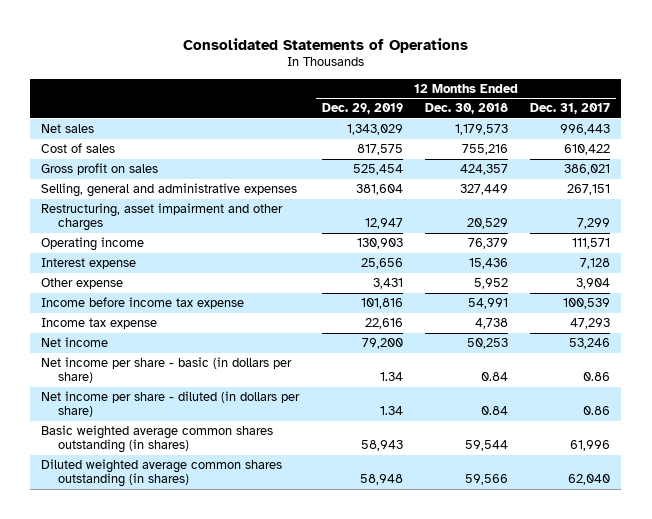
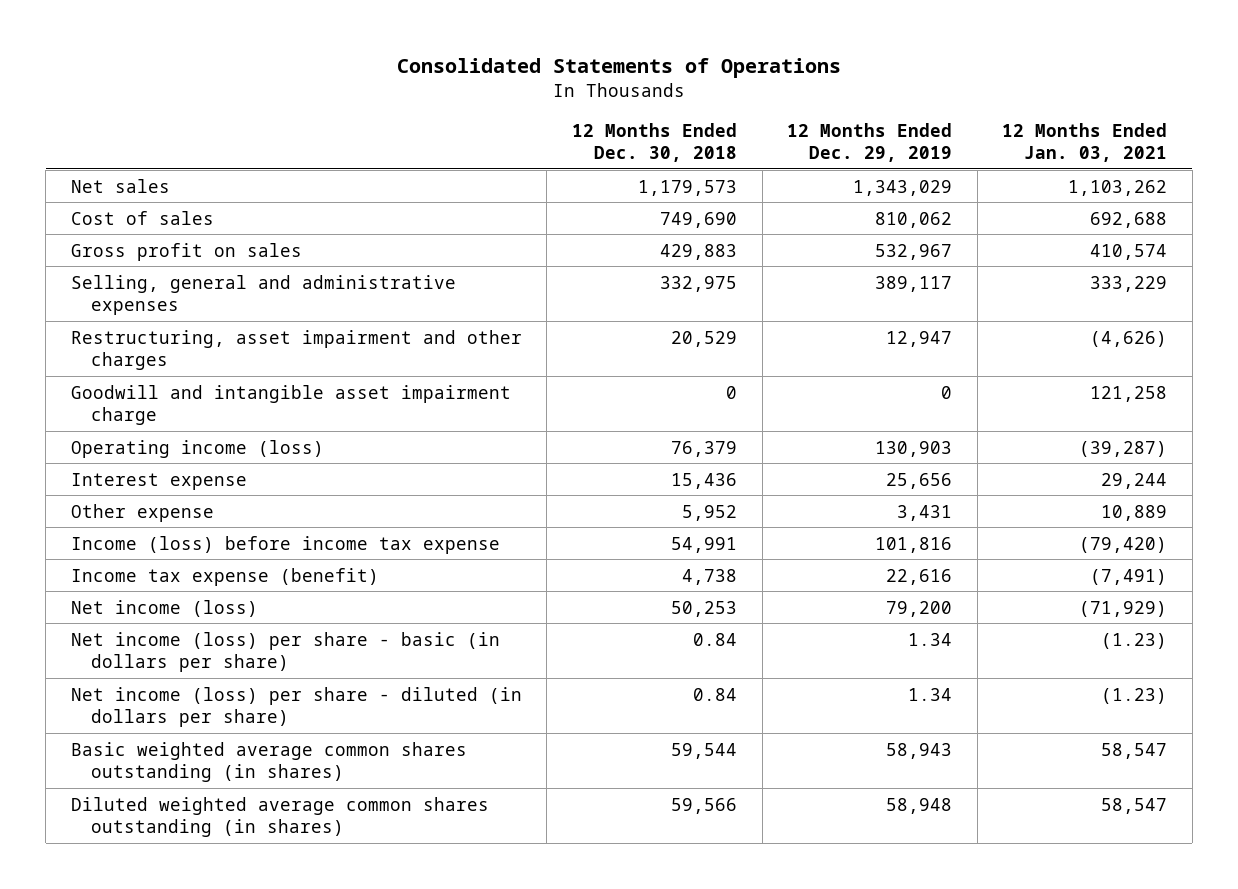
[530,103,611,115] Dec. 31, 2017 -> none
none -> [1002,122,1168,162] 12 Months Ended Jan. 03, 2021
[356,143,403,155] 817,575 -> [875,211,953,228] 810,062
[461,143,508,155] 755,216 -> [660,211,738,228] 749,690
[352,163,403,175] 525,454 -> [875,243,953,260] 532,967
[459,163,508,175] 424,357 -> [660,243,738,260] 429,883
[355,183,403,195] 381,604 -> [875,275,953,292] 389,117
[459,183,508,195] 327,449 -> [660,275,738,292] 332,975
none -> [70,384,511,425] Goodwill and intangible asset impairment charge
[41,236,145,251] Operating income -> [70,439,324,458] Operating income (loss)
[41,296,245,309] Income before income tax expense -> [70,535,500,554] Income (loss) before income tax expense
[41,317,158,329] Income tax expense -> [70,567,379,586] Income tax expense (benefit)
[41,336,109,347] Net income -> [70,599,258,617] Net income (loss)
[41,356,293,384] Net income per share - basic (in dollars per share) -> [70,631,500,672] Net income (loss) per share - basic (in dollars per share)
[41,390,301,418] Net income per share - diluted (in dollars per share) -> [70,686,522,727] Net income (loss) per share - diluted (in dollars per share)

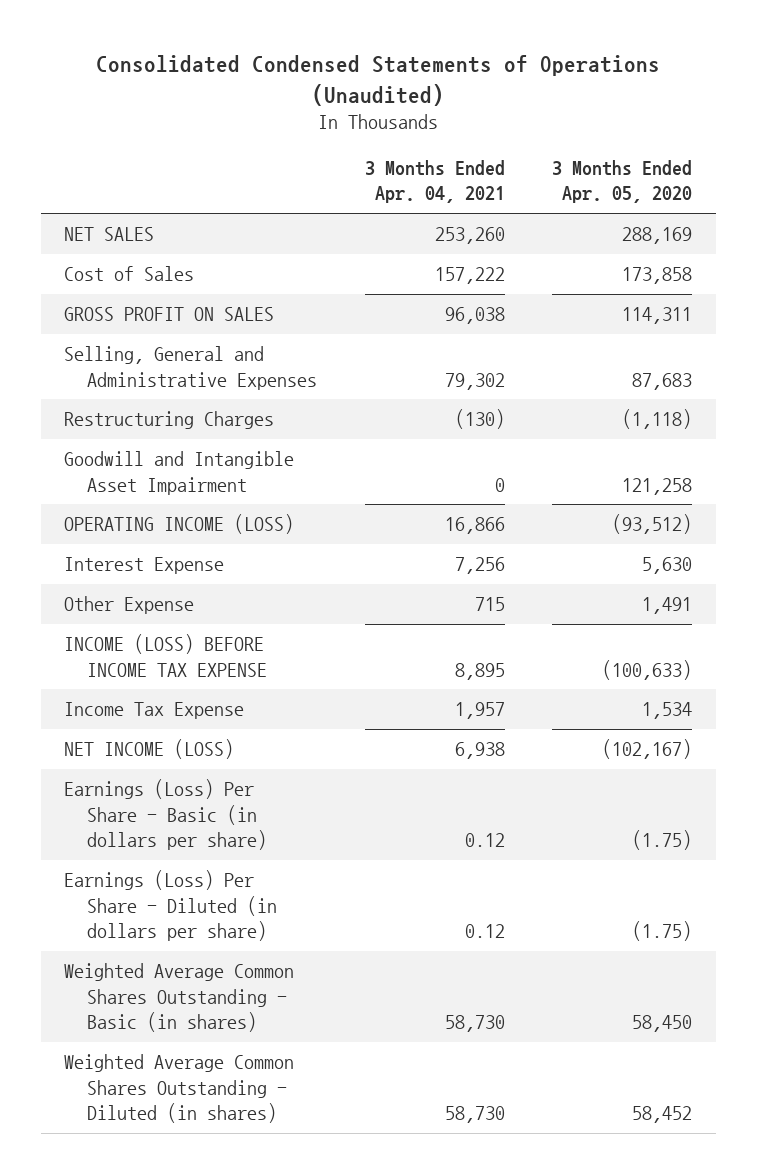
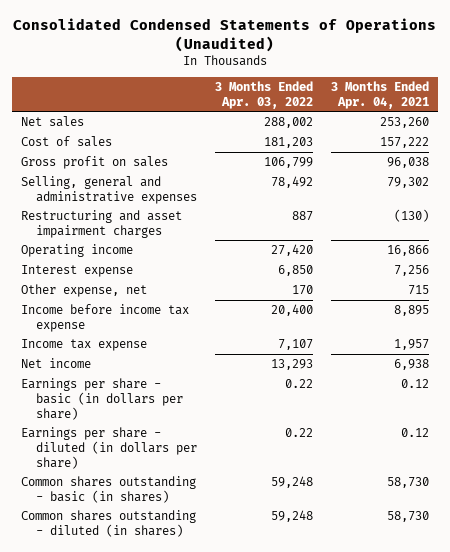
[552,160,693,204] 3 Months Ended Apr. 05, 2020 -> none
none -> [214,81,313,109] 3 Months Ended Apr. 03, 2022
[64,411,275,430] Restructuring Charges -> none
[64,451,295,495] Goodwill and Intangible Asset Impairment -> none
[64,227,155,242] NET SALES -> [20,116,84,128] Net sales
[64,266,195,282] Cost of Sales -> [20,136,112,148] Cost of sales
[64,307,275,322] GROSS PROFIT ON SALES -> [20,156,168,170] Gross profit on sales
[64,346,317,390] Selling, General and Administrative Expenses -> [20,176,197,204] Selling, general and administrative expenses
none -> [20,210,182,238] Restructuring and asset impairment charges
[64,514,295,535] OPERATING INCOME (LOSS) -> [20,244,133,258] Operating income
[64,557,225,575] Interest Expense -> [20,265,133,278] Interest expense
[64,596,195,615] Other Expense -> [20,284,147,298] Other expense, net
[64,634,267,677] INCOME (LOSS) BEFORE INCOME TAX EXPENSE -> [20,304,189,332] Income before income tax expense
[64,702,245,720] Income Tax Expense -> [20,339,147,352] Income tax expense
[64,739,235,760] NET INCOME (LOSS) -> [20,358,91,369] Net income
[64,779,267,850] Earnings (Loss) Per Share - Basic (in dollars per share) -> [20,378,183,420] Earnings per share - basic (in dollars per share)
[64,870,277,941] Earnings (Loss) Per Share - Diluted (in dollars per share) -> [20,427,197,469] Earnings per share - diluted (in dollars per share)
[64,963,295,1032] Weighted Average Common Shares Outstanding - Basic (in shares) -> [20,476,196,503] Common shares outstanding - basic (in shares)
[64,1054,295,1123] Weighted Average Common Shares Outstanding - Diluted (in shares) -> [20,510,196,537] Common shares outstanding - diluted (in shares)

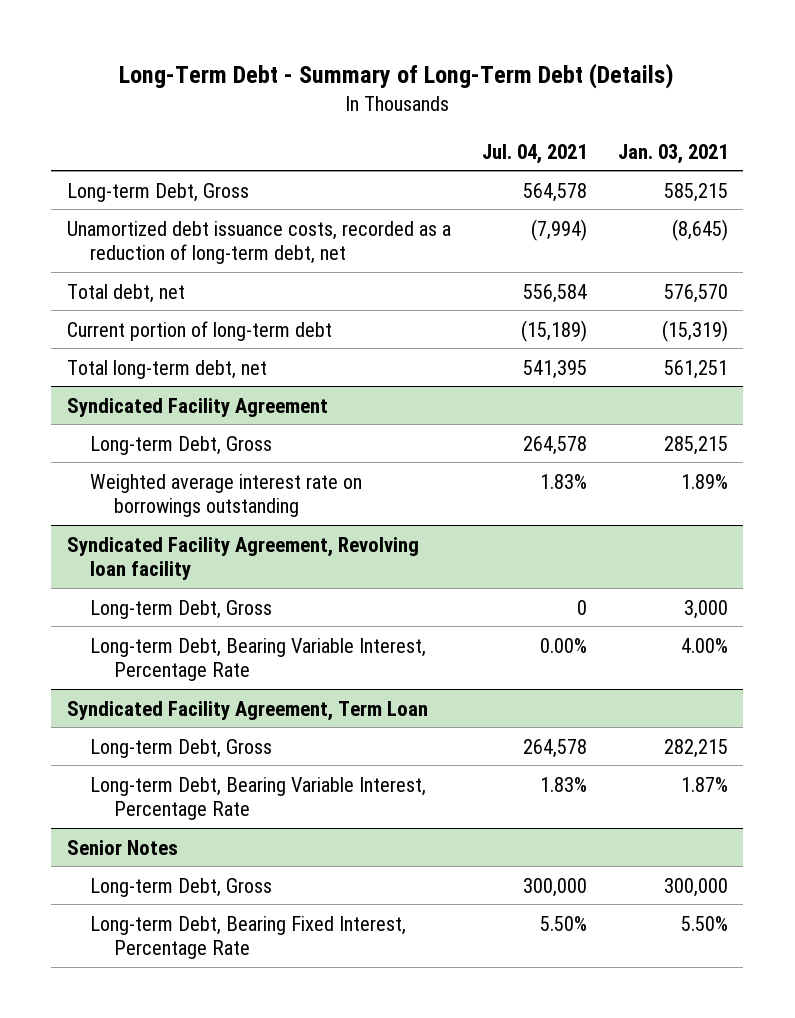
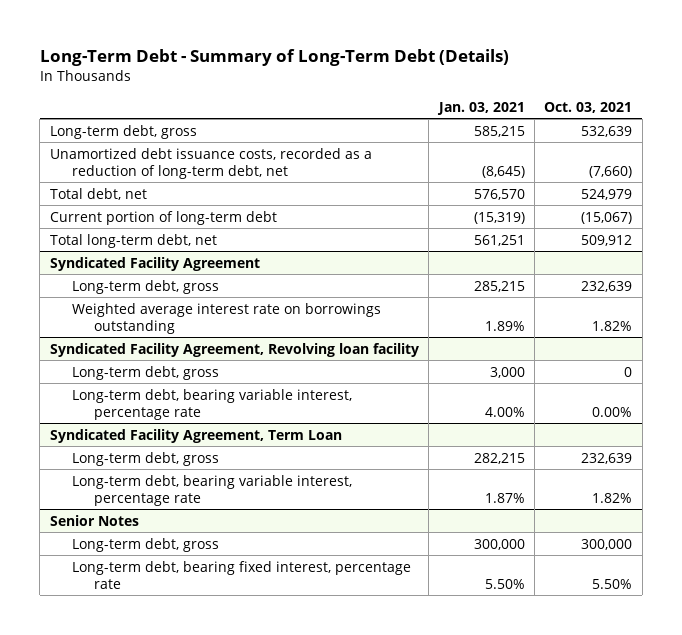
[481,143,587,164] Jul. 04, 2021 -> none
none -> [544,101,633,113] Oct. 03, 2021
[66,182,249,202] Long-term Debt, Gross -> [49,124,197,139] Long-term debt, gross
[90,435,273,455] Long-term Debt, Gross -> [72,279,220,294] Long-term debt, gross
[90,599,273,619] Long-term Debt, Gross -> [72,365,220,380] Long-term debt, gross
[90,637,427,682] Long-term Debt, Bearing Variable Interest, Percentage Rate -> [72,388,353,420] Long-term debt, bearing variable interest, percentage rate
[90,738,273,758] Long-term Debt, Gross -> [72,451,220,466] Long-term debt, gross
[90,776,427,821] Long-term Debt, Bearing Variable Interest, Percentage Rate -> [72,474,353,506] Long-term debt, bearing variable interest, percentage rate
[90,877,273,897] Long-term Debt, Gross -> [72,537,220,552] Long-term debt, gross
[90,915,407,960] Long-term Debt, Bearing Fixed Interest, Percentage Rate -> [72,560,412,589] Long-term debt, bearing fixed interest, percentage rate

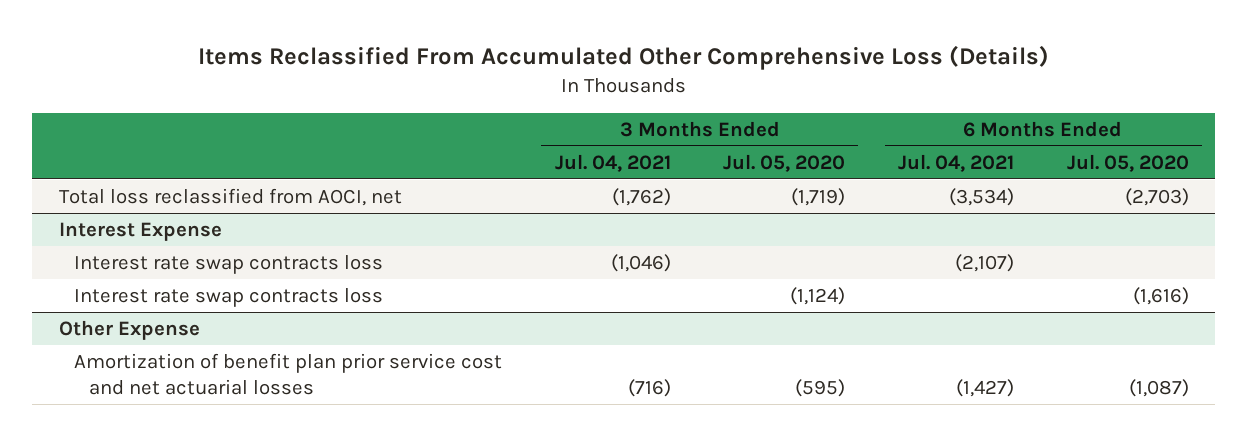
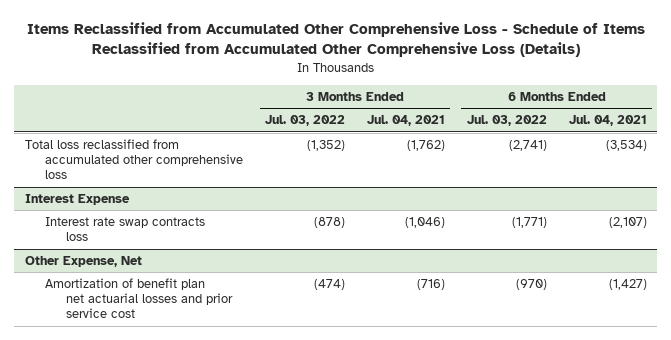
[197,45,1049,71] Items Reclassified From Accumulated Other Comprehensive Loss (Details) -> [26,21,645,58] Items Reclassified from Accumulated Other Comprehensive Loss - Schedule of Items Reclassified from Accumulated Other Comprehensive Loss (Details)
[723,153,846,172] Jul. 05, 2020 -> none
[1066,153,1189,172] Jul. 05, 2020 -> none
none -> [265,115,346,127] Jul. 03, 2022
none -> [466,115,547,127] Jul. 03, 2022
[58,187,402,206] Total loss reclassified from AOCI, net -> [24,139,244,180] Total loss reclassified from accumulated other comprehensive loss
[73,287,383,307] Interest rate swap contracts loss -> none
[58,319,200,340] Other Expense -> [24,256,142,268] Other Expense, Net
[73,352,502,395] Amortization of benefit plan prior service cost and net actuarial losses -> [45,278,234,319] Amortization of benefit plan net actuarial losses and prior service cost

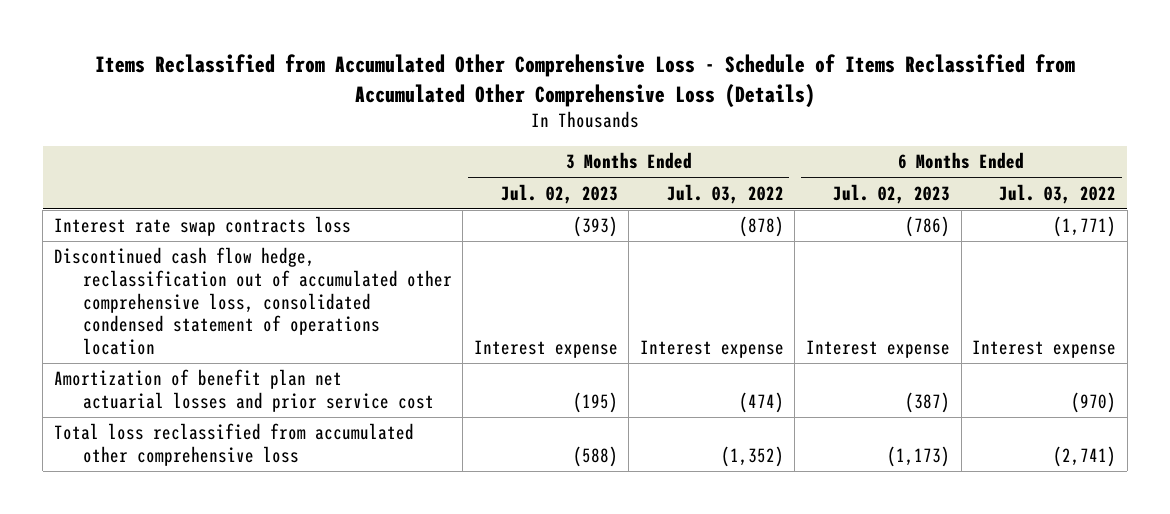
[366,115,445,127] Jul. 04, 2021 -> none
[568,115,647,127] Jul. 04, 2021 -> none
none -> [500,183,618,204] Jul. 02, 2023
none -> [833,183,951,204] Jul. 02, 2023
[24,194,130,206] Interest Expense -> none
[24,256,142,268] Other Expense, Net -> none
none -> [53,247,452,356] Discontinued cash flow hedge, reclassification out of accumulated other comprehensive loss, consolidated condensed statement of operations location
[24,139,244,180] Total loss reclassified from accumulated other comprehensive loss -> [53,423,414,467] Total loss reclassified from accumulated other comprehensive loss

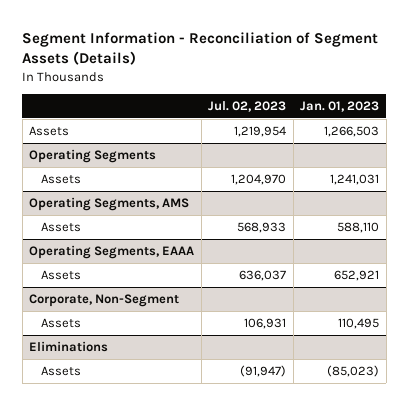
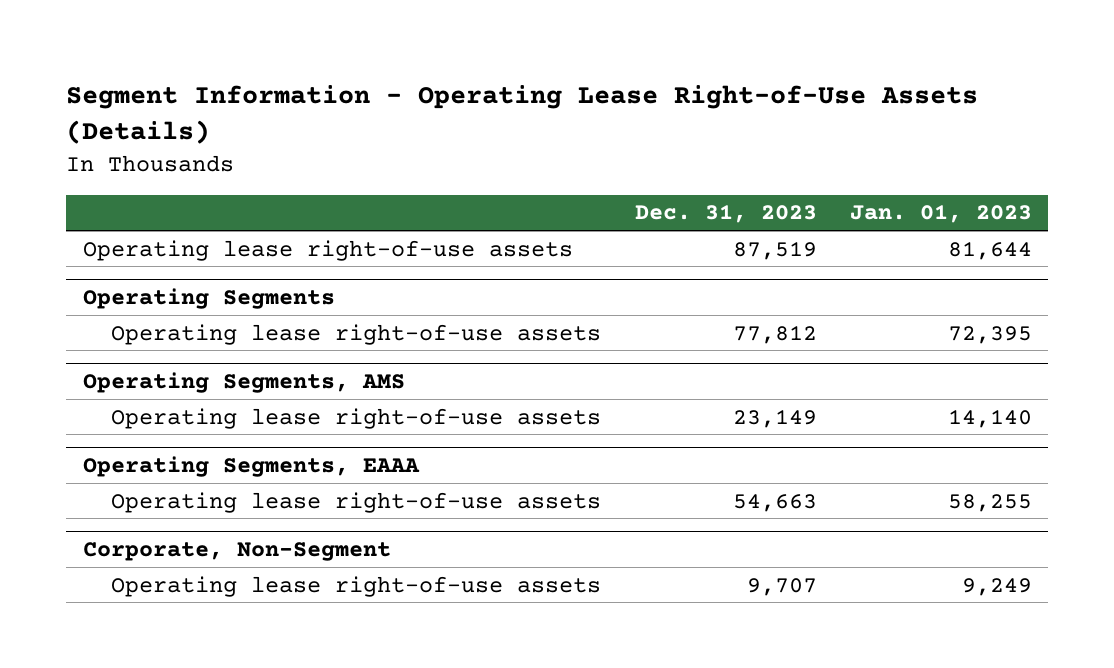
[22,31,379,66] Segment Information - Reconciliation of Segment Assets (Details) -> [66,84,979,145] Segment Information - Operating Lease Right-of-Use Assets (Details)
[208,100,287,112] Jul. 02, 2023 -> none
none -> [634,204,817,224] Dec. 31, 2023
[29,126,70,137] Assets -> none
none -> [82,239,573,261] Operating lease right-of-use assets
[40,174,81,185] Assets -> none
none -> [111,323,602,345] Operating lease right-of-use assets
[40,222,81,233] Assets -> none
none -> [111,407,602,429] Operating lease right-of-use assets
[40,270,81,281] Assets -> none
none -> [111,491,602,513] Operating lease right-of-use assets
[40,318,81,329] Assets -> none
[29,341,109,353] Eliminations -> none
[40,366,81,377] Assets -> none
none -> [111,575,602,597] Operating lease right-of-use assets

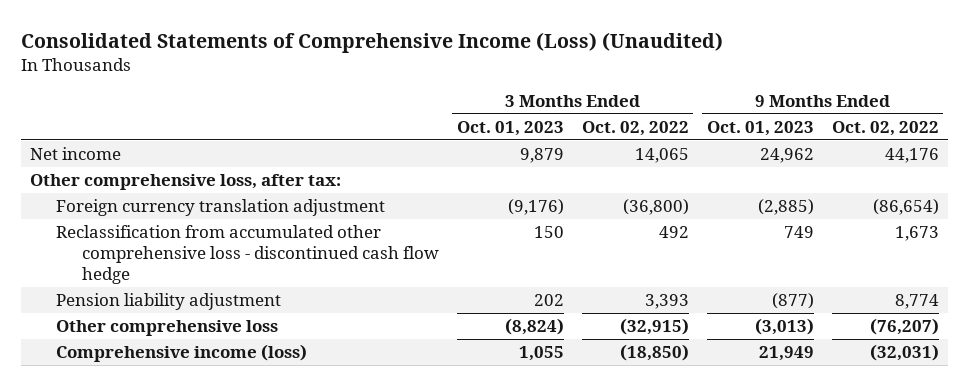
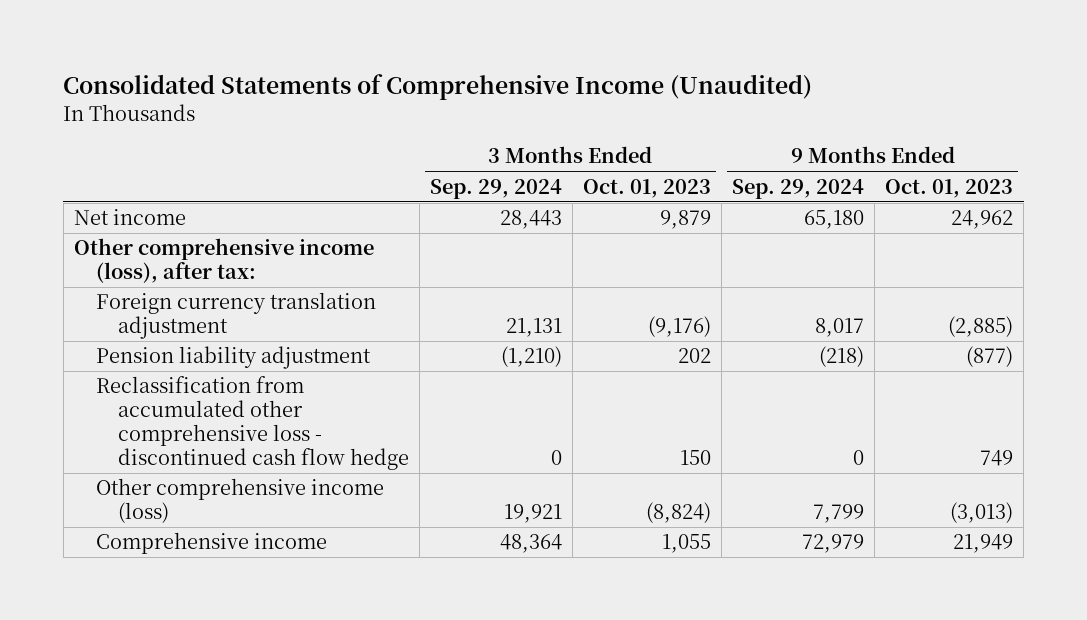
[21,31,724,53] Consolidated Statements of Comprehensive Income (Loss) (Unaudited) -> [63,74,813,101] Consolidated Statements of Comprehensive Income (Unaudited)
[581,120,689,136] Oct. 02, 2022 -> none
[831,120,939,136] Oct. 02, 2022 -> none
none -> [429,178,562,199] Sep. 29, 2024
none -> [732,178,865,199] Sep. 29, 2024
[30,174,342,191] Other comprehensive loss, after tax: -> [73,238,374,284] Other comprehensive income (loss), after tax:
[56,225,439,285] Reclassification from accumulated other comprehensive loss - discontinued cash flow hedge -> [95,376,409,471] Reclassification from accumulated other comprehensive loss - discontinued cash flow hedge
[56,320,279,337] Other comprehensive loss -> [95,478,384,524] Other comprehensive income (loss)
[56,344,308,363] Comprehensive income (loss) -> [95,532,327,555] Comprehensive income

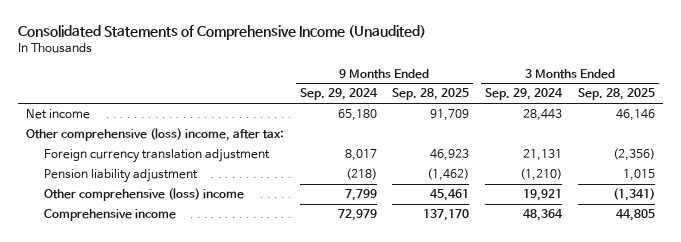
[582,178,711,198] Oct. 01, 2023 -> none
[885,178,1014,198] Oct. 01, 2023 -> none
none -> [392,88,470,101] Sep. 28, 2025
none -> [578,88,656,101] Sep. 28, 2025
[73,238,374,284] Other comprehensive income (loss), after tax: -> [25,128,284,142] Other comprehensive (loss) income, after tax:
[95,376,409,471] Reclassification from accumulated other comprehensive loss - discontinued cash flow hedge -> none
[95,478,384,524] Other comprehensive income (loss) -> [44,188,245,202] Other comprehensive (loss) income

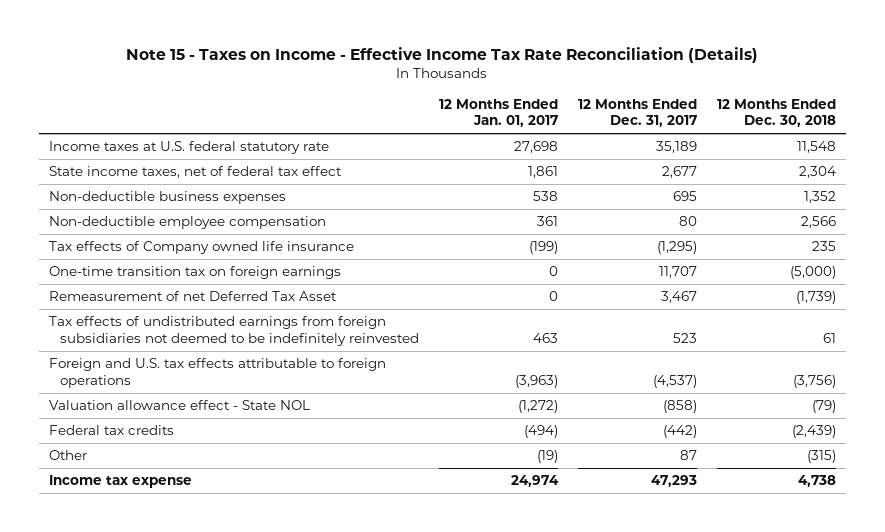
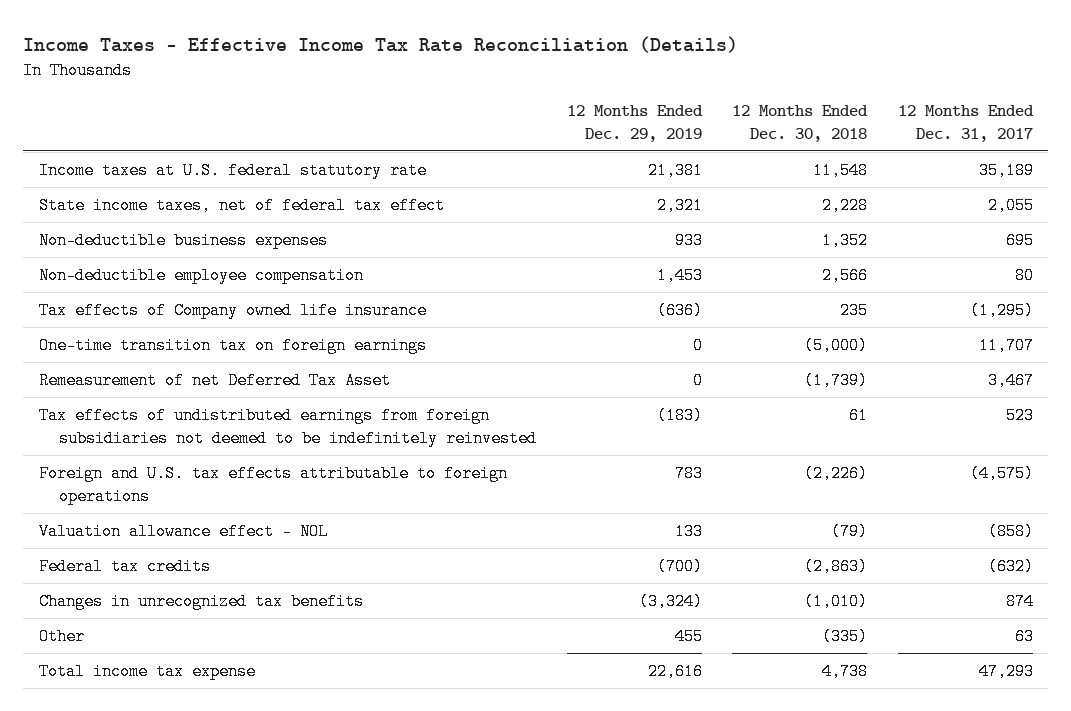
[126,46,759,63] Note 15 - Taxes on Income - Effective Income Tax Rate Reconciliation (Details) -> [23,36,739,54] Income Taxes - Effective Income Tax Rate Reconciliation (Details)
[439,98,559,128] 12 Months Ended Jan. 01, 2017 -> none
none -> [566,104,703,142] 12 Months Ended Dec. 29, 2019
[661,166,697,179] 2,677 -> [987,196,1034,214] 2,055
[798,166,836,179] 2,304 -> [822,196,869,214] 2,228
[652,374,697,388] (4,537) -> [969,464,1034,482] (4,575)
[792,374,836,388] (3,756) -> [804,464,869,482] (2,226)
[48,400,310,411] Valuation allowance effect - State NOL -> [38,522,328,540] Valuation allowance effect - NOL
[662,425,697,439] (442) -> [987,557,1034,575] (632)
[791,425,836,439] (2,439) -> [804,557,869,575] (2,863)
none -> [38,592,364,610] Changes in unrecognized tax benefits
[679,450,697,461] 87 -> [1014,627,1034,645] 63
[806,450,836,464] (315) -> [822,627,869,645] (335)
[48,475,192,489] Income tax expense -> [38,662,256,680] Total income tax expense

